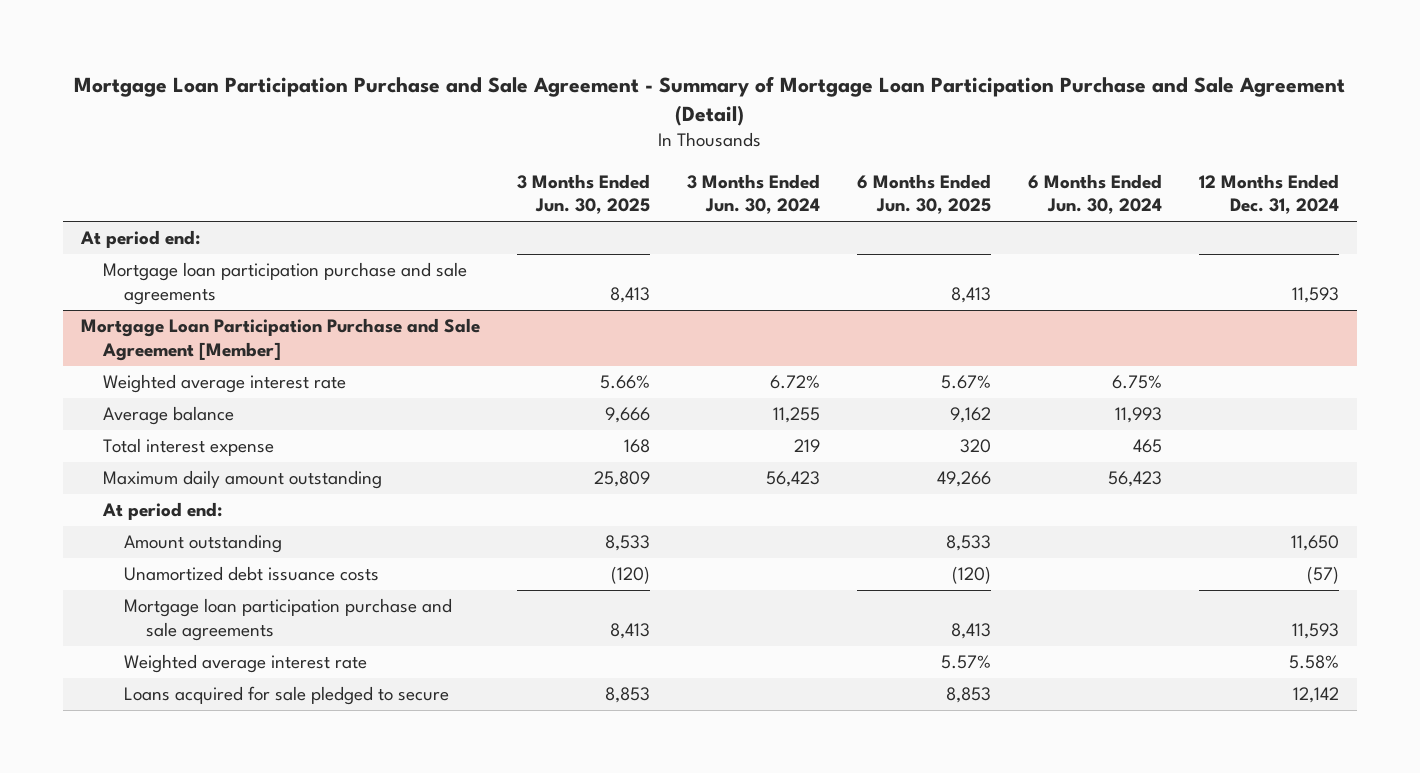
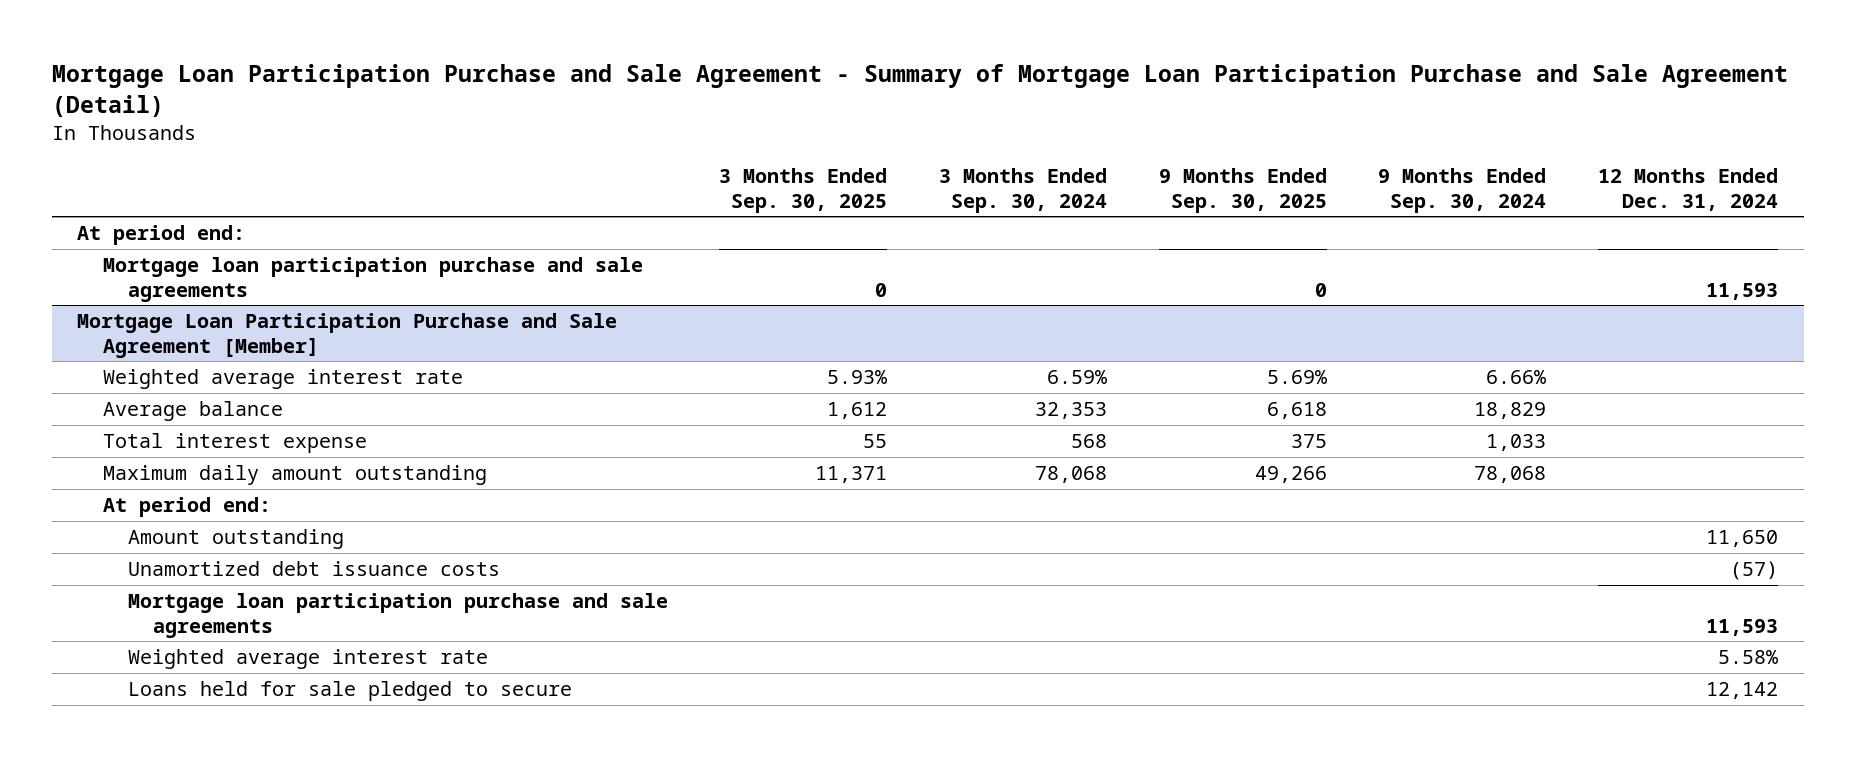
[517,173,651,215] 3 Months Ended Jun. 30, 2025 -> none
[687,173,821,215] 3 Months Ended Jun. 30, 2024 -> none
[857,173,992,215] 6 Months Ended Jun. 30, 2025 -> none
[1027,173,1162,215] 6 Months Ended Jun. 30, 2024 -> none
none -> [719,168,888,213] 3 Months Ended Sep. 30, 2025
none -> [938,168,1107,213] 3 Months Ended Sep. 30, 2024
none -> [1158,168,1327,213] 9 Months Ended Sep. 30, 2025
none -> [1378,168,1547,213] 9 Months Ended Sep. 30, 2024
[124,686,450,706] Loans acquired for sale pledged to secure -> [127,680,572,701] Loans held for sale pledged to secure

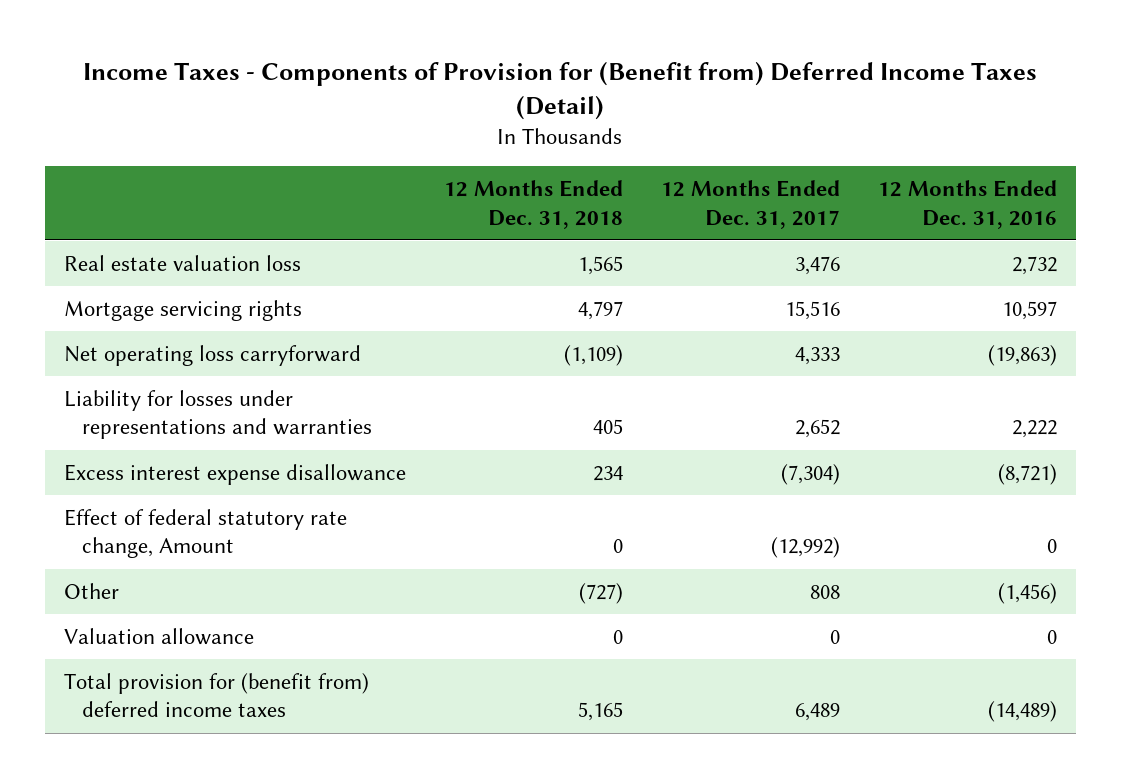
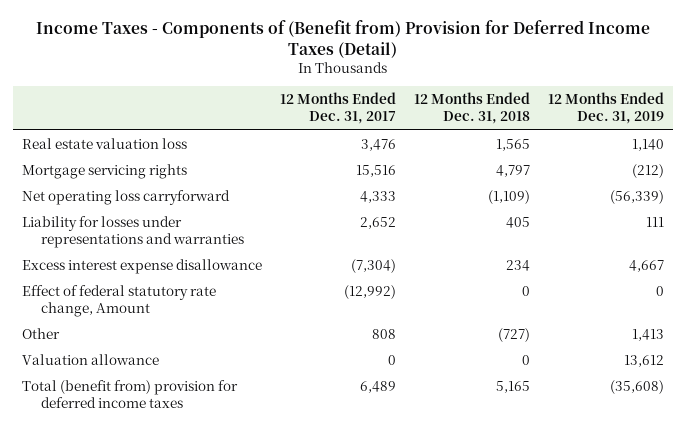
[83,60,1038,121] Income Taxes - Components of Provision for (Benefit from) Deferred Income Taxes (Detail) -> [36,20,651,58] Income Taxes - Components of (Benefit from) Provision for Deferred Income Taxes (Detail)
[877,180,1057,229] 12 Months Ended Dec. 31, 2016 -> none
none -> [548,92,665,125] 12 Months Ended Dec. 31, 2019
[63,672,369,718] Total provision for (benefit from) deferred income taxes -> [22,379,239,409] Total (benefit from) provision for deferred income taxes

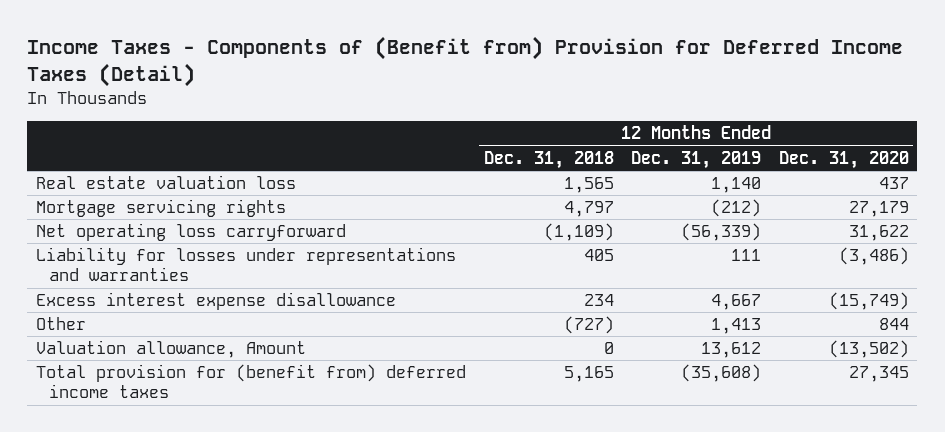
[280,92,397,125] 12 Months Ended Dec. 31, 2017 -> none
none -> [778,150,909,169] Dec. 31, 2020
[22,284,217,318] Effect of federal statutory rate change, Amount -> none
[22,353,160,365] Valuation allowance -> [36,340,307,359] Valuation allowance, Amount
[22,379,239,409] Total (benefit from) provision for deferred income taxes -> [36,364,467,399] Total provision for (benefit from) deferred income taxes

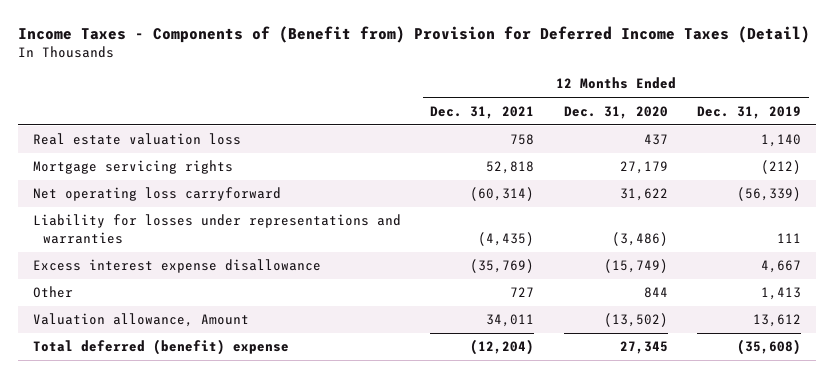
[483,150,614,169] Dec. 31, 2018 -> none
none -> [430,105,535,119] Dec. 31, 2021
[36,364,467,399] Total provision for (benefit from) deferred income taxes -> [32,339,289,356] Total deferred (benefit) expense

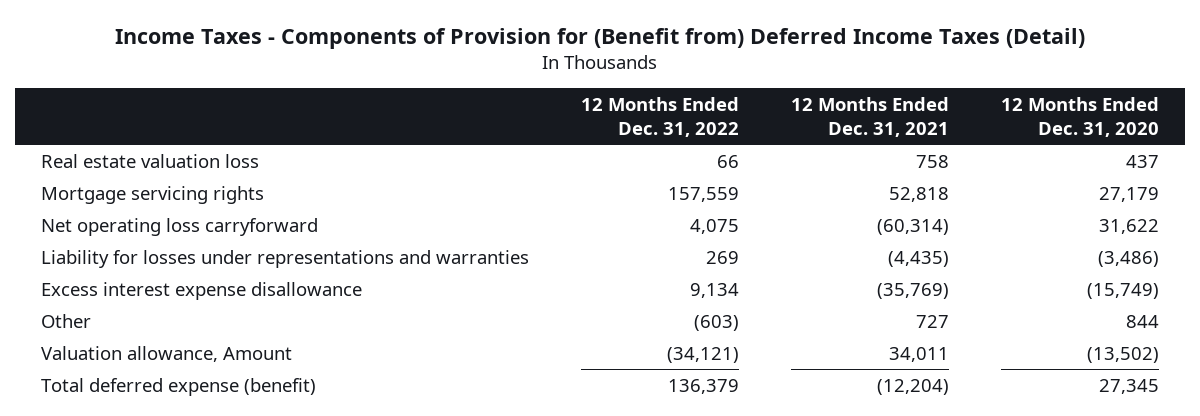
[17,25,810,43] Income Taxes - Components of (Benefit from) Provision for Deferred Income Taxes (Detail) -> [115,28,1086,50] Income Taxes - Components of Provision for (Benefit from) Deferred Income Taxes (Detail)
[697,105,802,119] Dec. 31, 2019 -> none
none -> [581,96,740,137] 12 Months Ended Dec. 31, 2022
[32,339,289,356] Total deferred (benefit) expense -> [41,377,317,396] Total deferred expense (benefit)

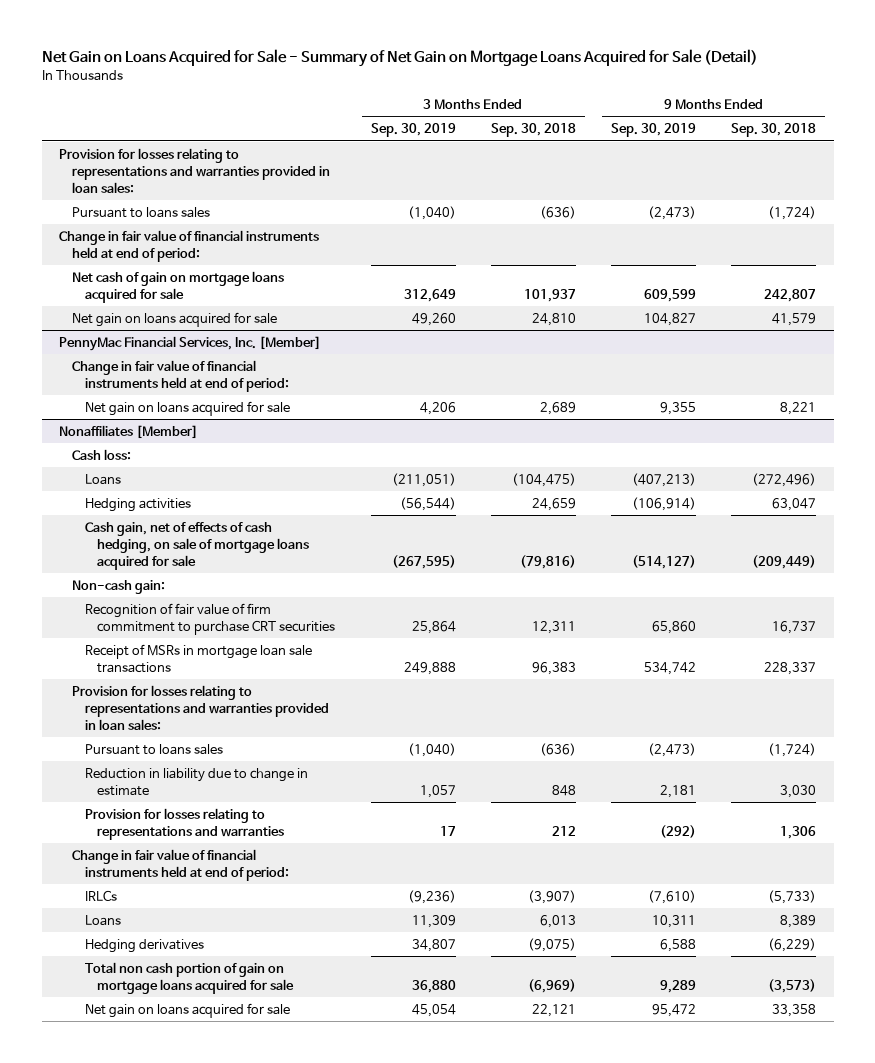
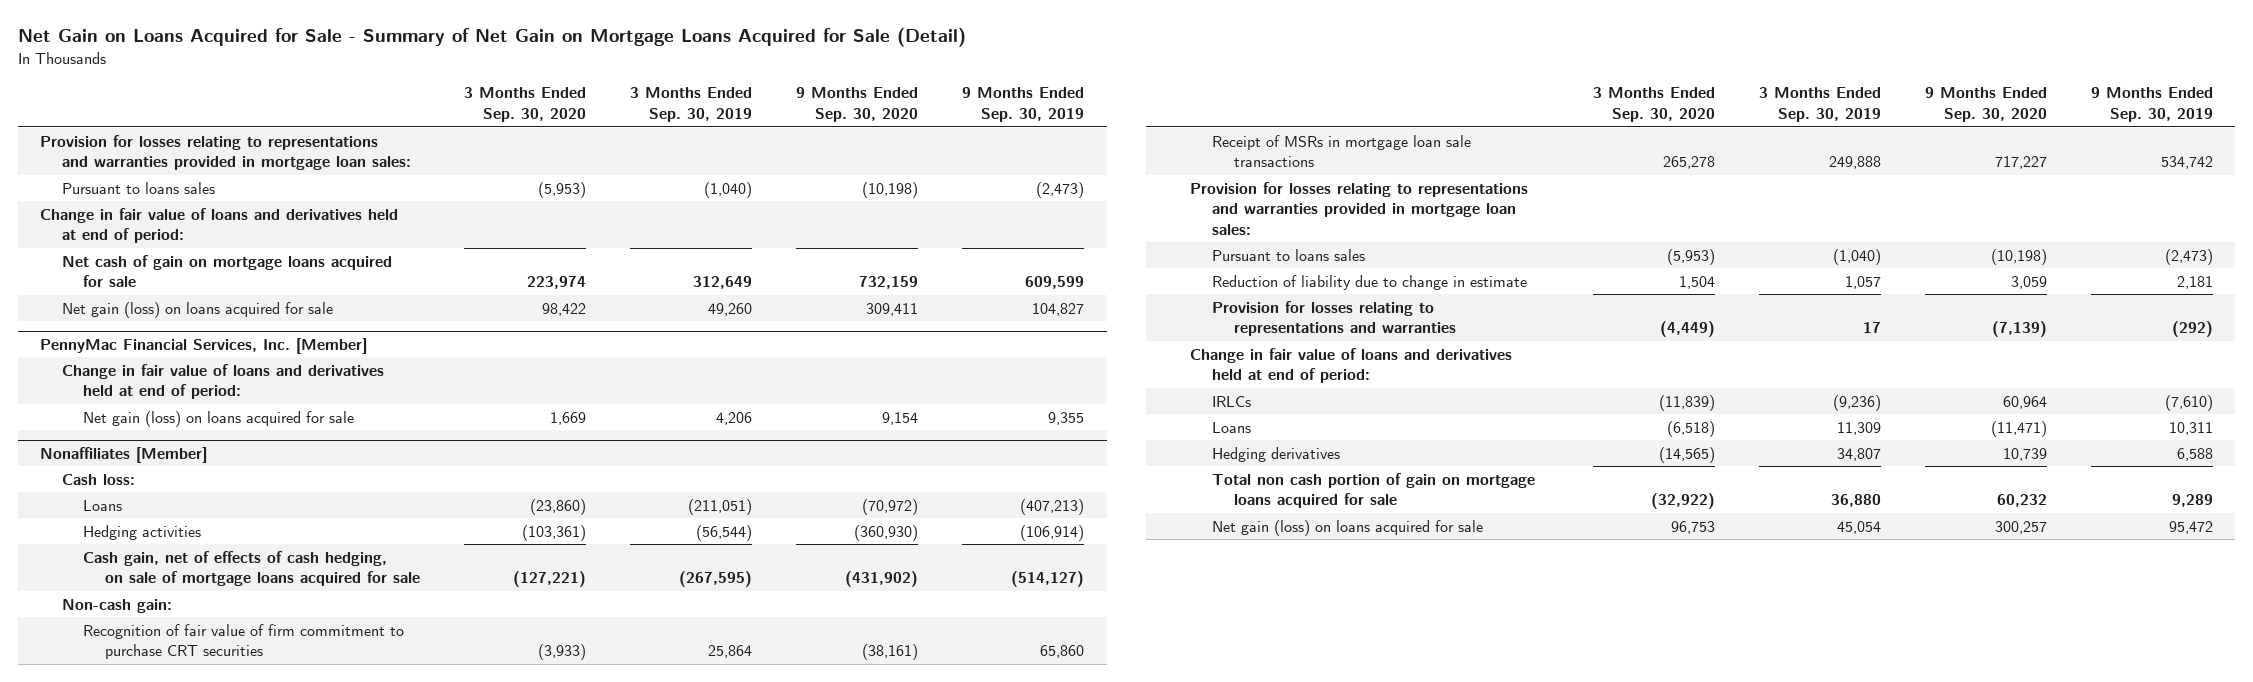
[490,123,576,138] Sep. 30, 2018 -> none
[731,123,817,138] Sep. 30, 2018 -> none
none -> [464,87,587,123] 3 Months Ended Sep. 30, 2020
none -> [796,87,919,123] 9 Months Ended Sep. 30, 2020
[59,147,330,193] Provision for losses relating to representations and warranties provided in loan sales: -> [39,134,411,171] Provision for losses relating to representations and warranties provided in mortgage loan sales:
[59,229,320,262] Change in fair value of financial instruments held at end of period: -> [39,207,398,244] Change in fair value of loans and derivatives held at end of period:
[71,311,277,327] Net gain on loans acquired for sale -> [61,301,333,318] Net gain (loss) on loans acquired for sale
[71,359,289,392] Change in fair value of financial instruments held at end of period: -> [61,363,384,400] Change in fair value of loans and derivatives held at end of period:
[84,400,290,416] Net gain on loans acquired for sale -> [83,410,355,427] Net gain (loss) on loans acquired for sale
[71,684,329,730] Provision for losses relating to representations and warranties provided in loan sales: -> [1190,181,1529,235] Provision for losses relating to representations and warranties provided in mortgage loan sales:
[84,767,308,796] Reduction in liability due to change in estimate -> [1211,274,1527,290] Reduction of liability due to change in estimate
[71,848,289,881] Change in fair value of financial instruments held at end of period: -> [1190,347,1513,384] Change in fair value of loans and derivatives held at end of period:
[84,1002,290,1018] Net gain on loans acquired for sale -> [1211,519,1483,536] Net gain (loss) on loans acquired for sale

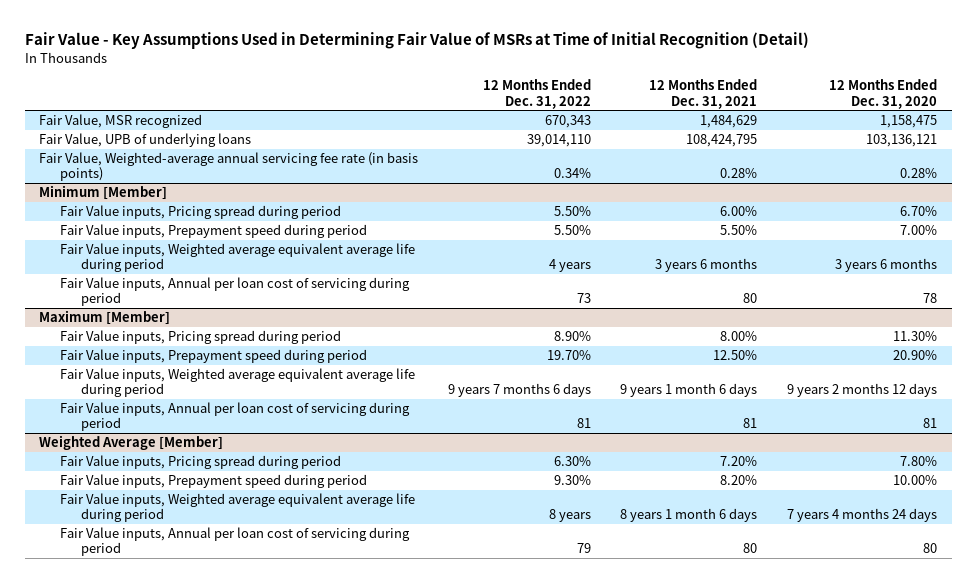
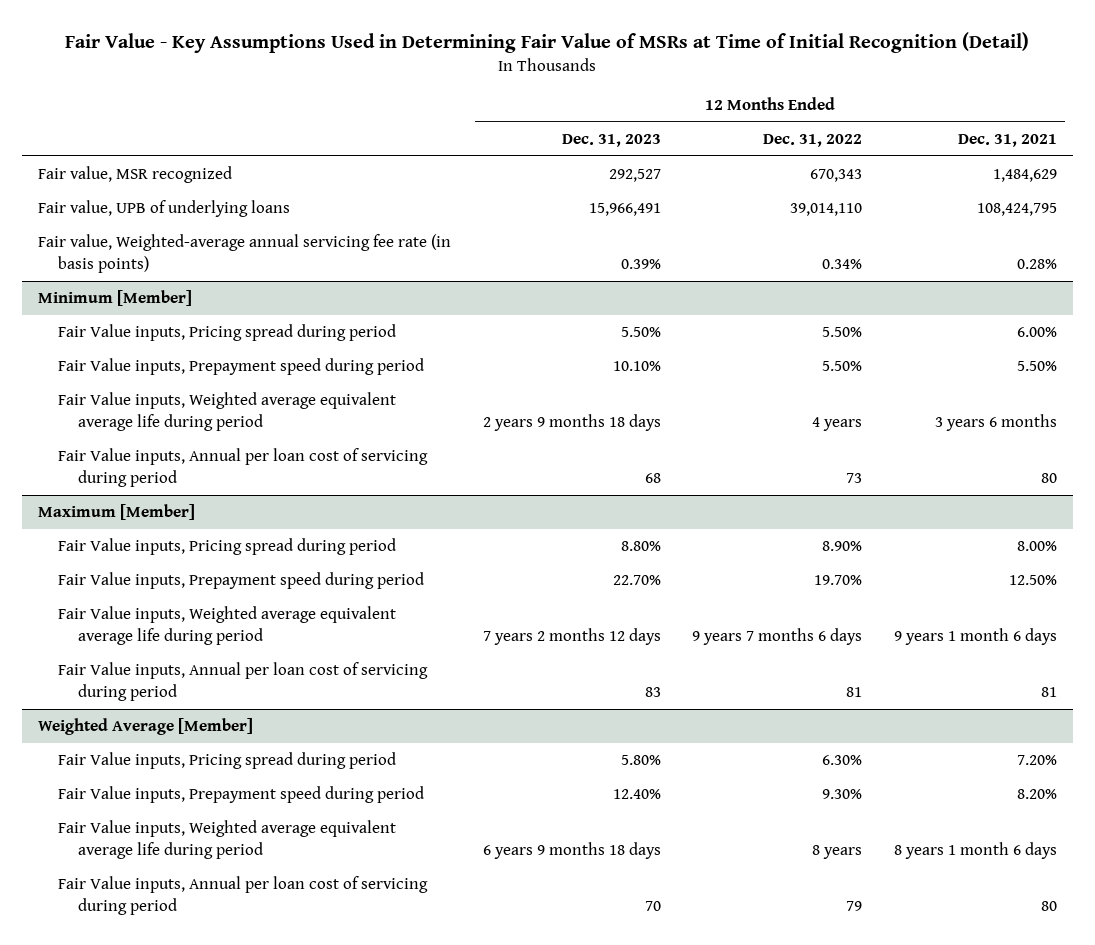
[828,79,937,109] 12 Months Ended Dec. 31, 2020 -> none
none -> [561,133,661,147] Dec. 31, 2023
[39,114,203,129] Fair Value, MSR recognized -> [38,166,233,184] Fair value, MSR recognized
[39,133,252,148] Fair Value, UPB of underlying loans -> [38,200,291,218] Fair value, UPB of underlying loans
[39,152,419,182] Fair Value, Weighted-average annual servicing fee rate (in basis points) -> [38,234,452,274] Fair value, Weighted-average annual servicing fee rate (in basis points)

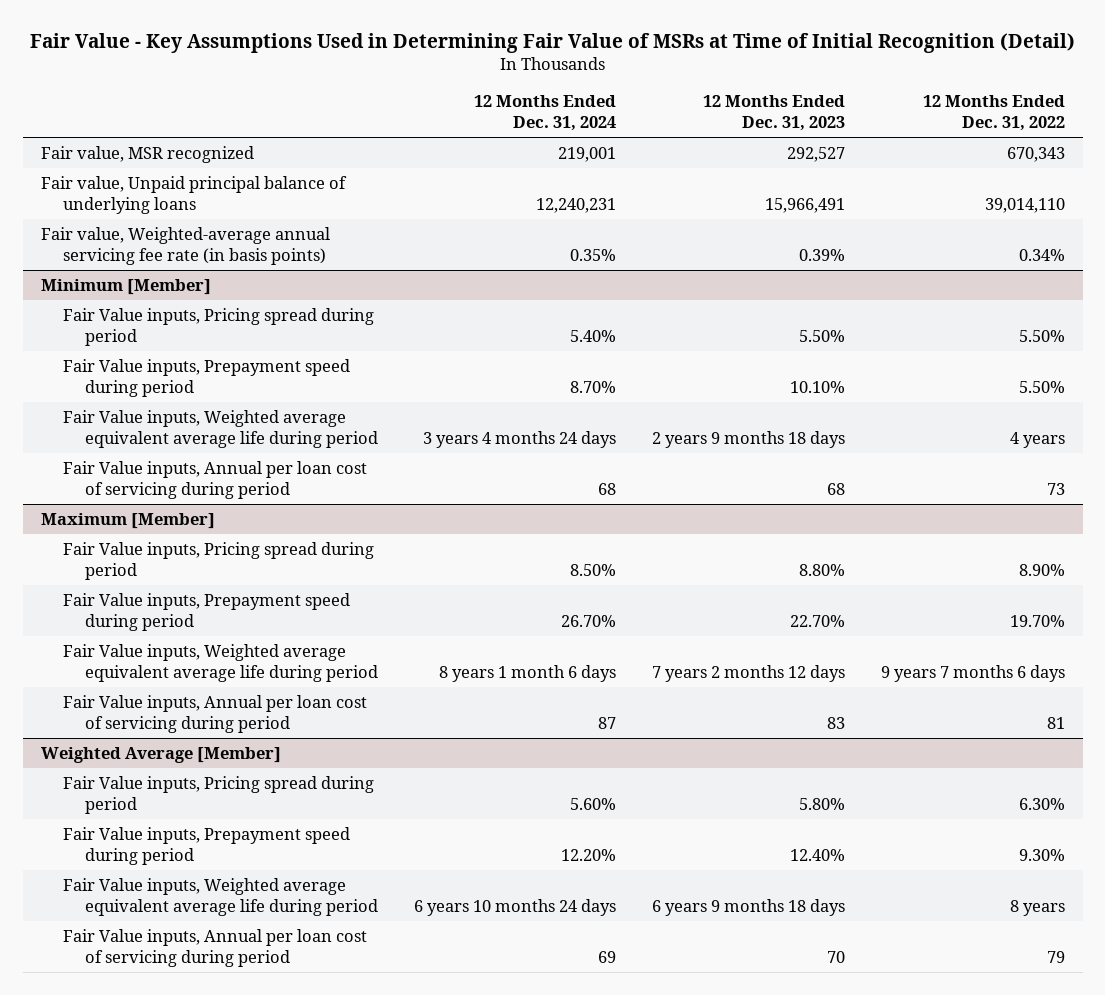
[957,133,1057,147] Dec. 31, 2021 -> none
none -> [473,95,616,131] 12 Months Ended Dec. 31, 2024
[38,200,291,218] Fair value, UPB of underlying loans -> [40,175,347,214] Fair value, Unpaid principal balance of underlying loans

